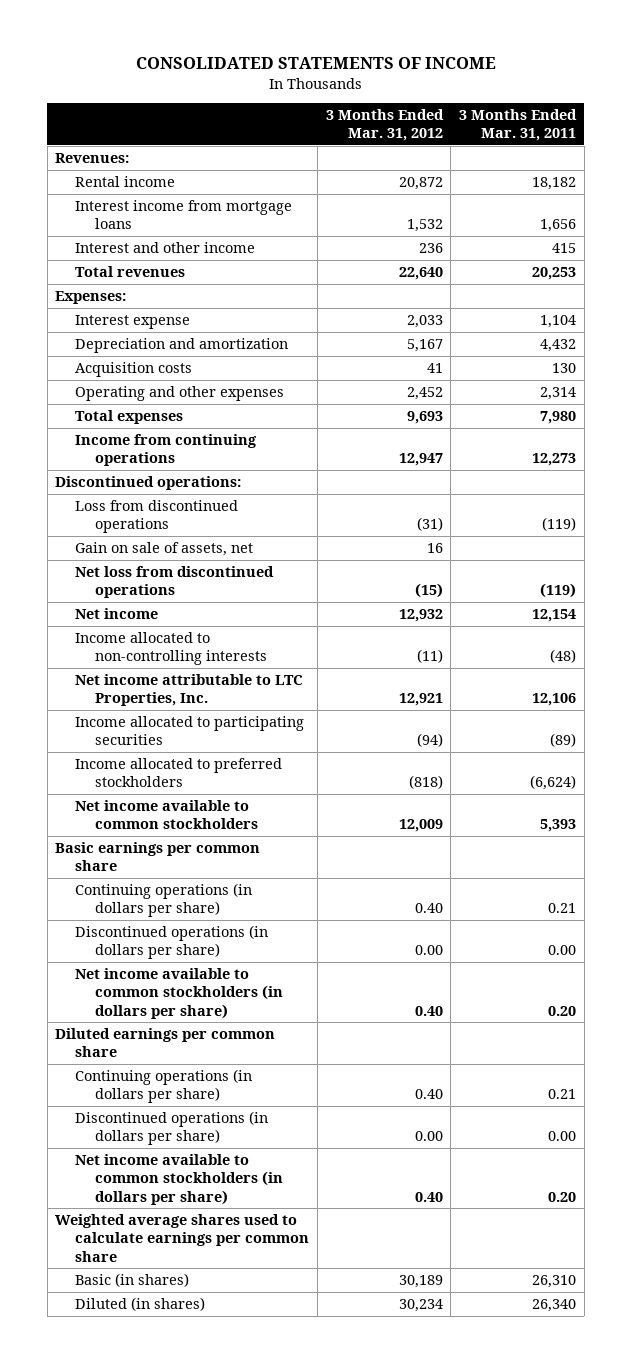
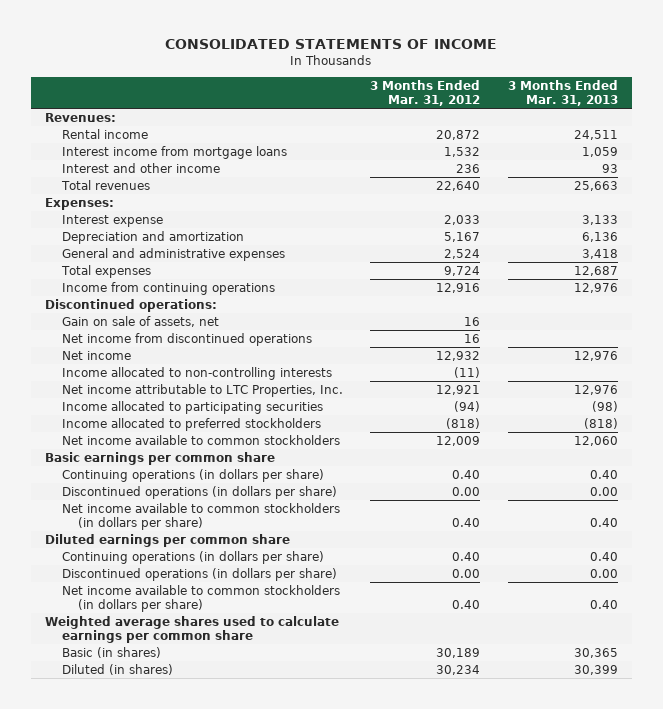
[459,108,578,142] 3 Months Ended Mar. 31, 2011 -> none
none -> [507,79,618,106] 3 Months Ended Mar. 31, 2013
[75,361,193,377] Acquisition costs -> none
[75,385,285,401] Operating and other expenses -> [61,247,285,261] General and administrative expenses
[406,386,443,400] 2,452 -> [444,248,481,259] 2,524
[406,410,443,424] 9,693 -> [444,265,481,276] 9,724
[398,453,443,467] 12,947 -> [436,282,481,293] 12,916
[75,499,239,534] Loss from discontinued operations -> none
[75,565,275,599] Net loss from discontinued operations -> [61,332,312,346] Net income from discontinued operations
[414,583,443,599] (15) -> [464,333,481,343] 16

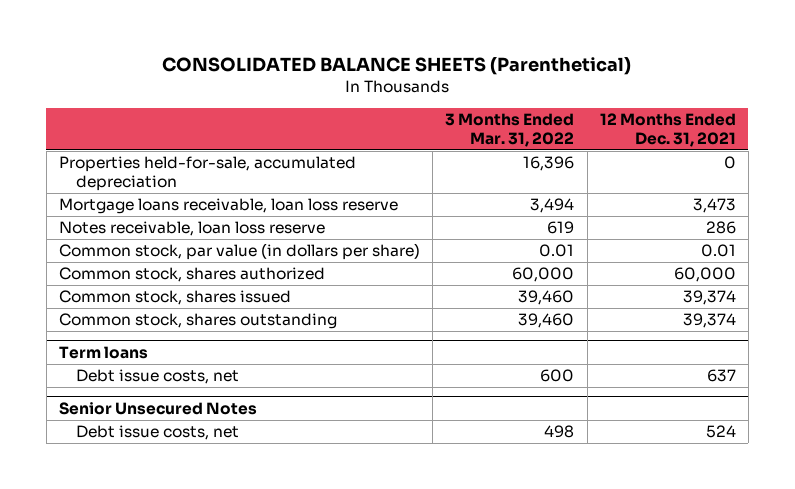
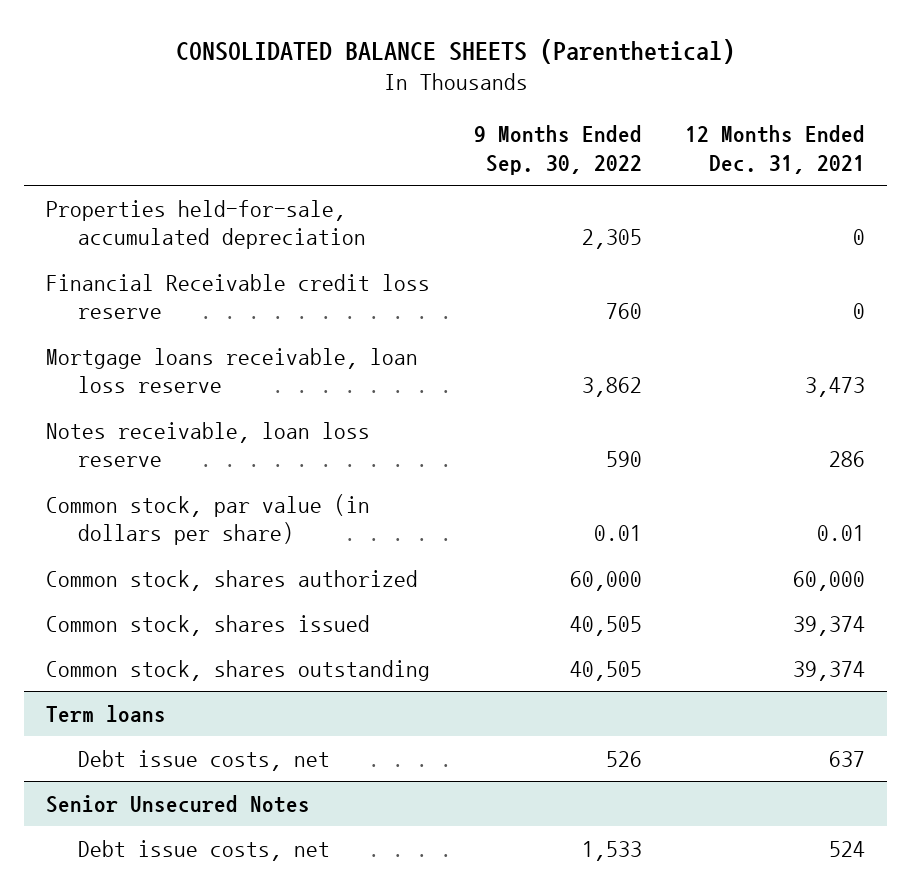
[445,112,575,147] 3 Months Ended Mar. 31, 2022 -> none
none -> [473,125,642,175] 9 Months Ended Sep. 30, 2022
none -> [45,273,430,320] Financial Receivable credit loss reserve

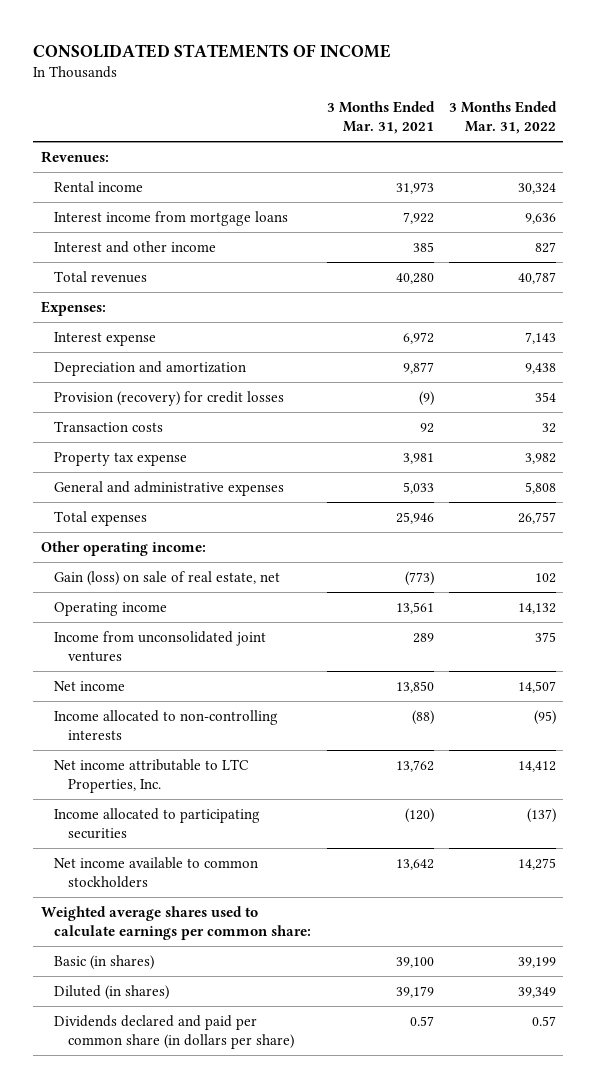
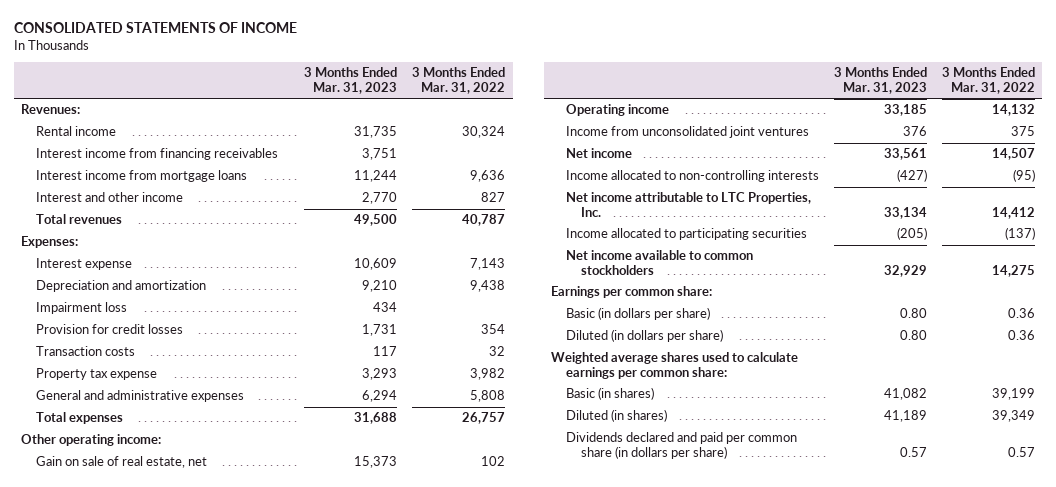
[326,101,435,135] 3 Months Ended Mar. 31, 2021 -> none
none -> [304,67,398,94] 3 Months Ended Mar. 31, 2023
none -> [36,148,279,161] Interest income from financing receivables
none -> [36,302,128,315] Impairment loss
[54,390,285,406] Provision (recovery) for credit losses -> [36,324,184,335] Provision for credit losses
[54,570,281,586] Gain (loss) on sale of real estate, net -> [36,456,208,469] Gain on sale of real estate, net
none -> [551,286,713,299] Earnings per common share:
none -> [565,307,710,321] Basic (in dollars per share)
none -> [565,329,723,343] Diluted (in dollars per share)

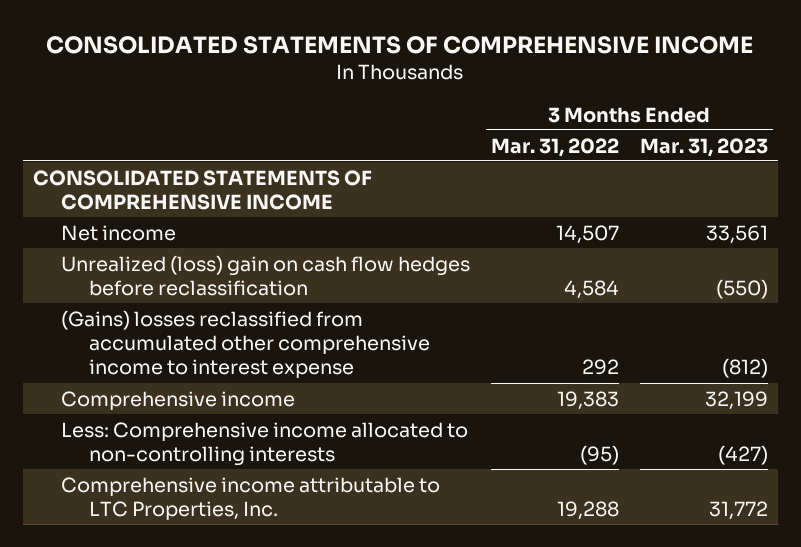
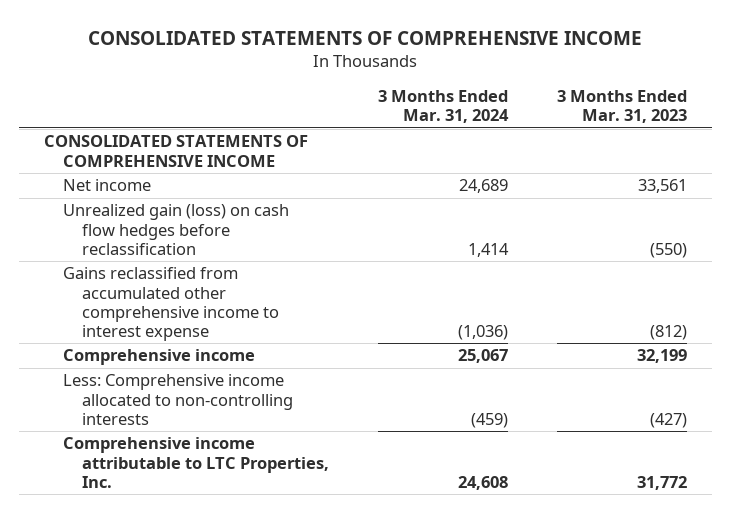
[490,137,619,157] Mar. 31, 2022 -> none
none -> [378,90,510,124] 3 Months Ended Mar. 31, 2024
[61,254,471,296] Unrealized (loss) gain on cash flow hedges before reclassification -> [62,204,289,255] Unrealized gain (loss) on cash flow hedges before reclassification
[61,309,431,379] (Gains) losses reclassified from accumulated other comprehensive income to interest expense -> [62,267,279,341] Gains reclassified from accumulated other comprehensive income to interest expense

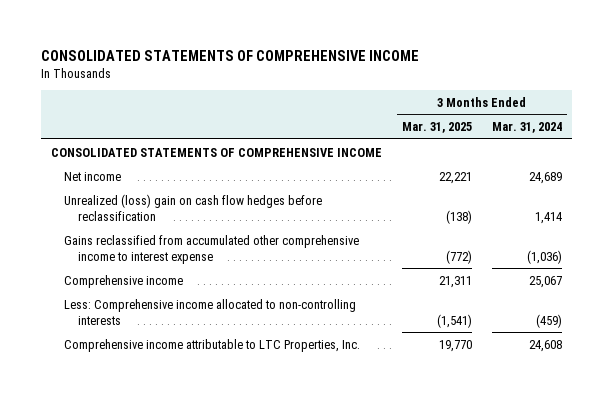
[557,90,688,124] 3 Months Ended Mar. 31, 2023 -> none
none -> [401,122,472,134] Mar. 31, 2025
[62,204,289,255] Unrealized gain (loss) on cash flow hedges before reclassification -> [64,193,323,221] Unrealized (loss) gain on cash flow hedges before reclassification

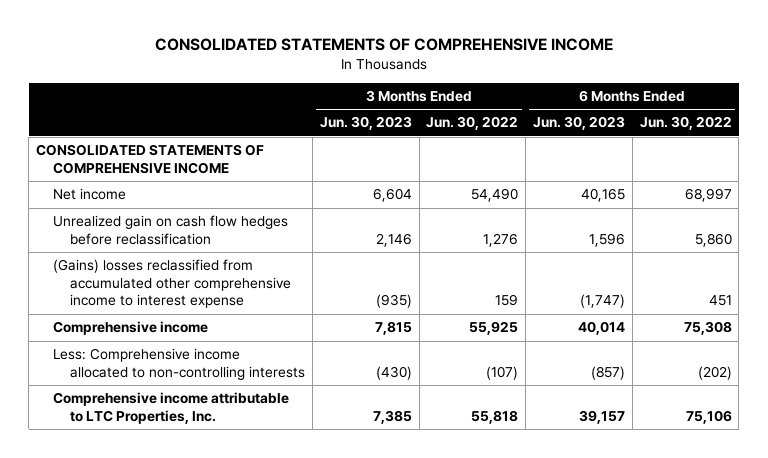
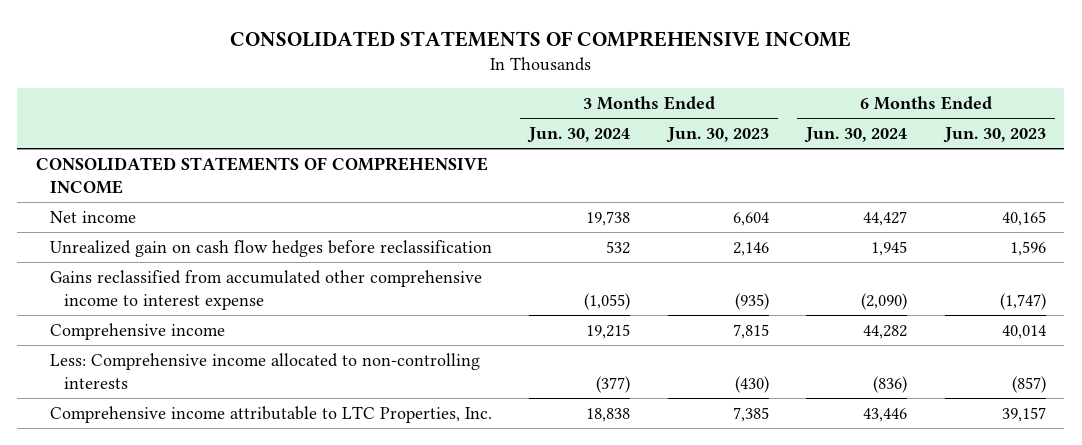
[426,116,519,131] Jun. 30, 2022 -> none
[639,116,732,131] Jun. 30, 2022 -> none
none -> [527,127,631,144] Jun. 30, 2024
none -> [804,127,908,144] Jun. 30, 2024
[53,259,292,309] (Gains) losses reclassified from accumulated other comprehensive income to interest expense -> [50,269,483,311] Gains reclassified from accumulated other comprehensive income to interest expense

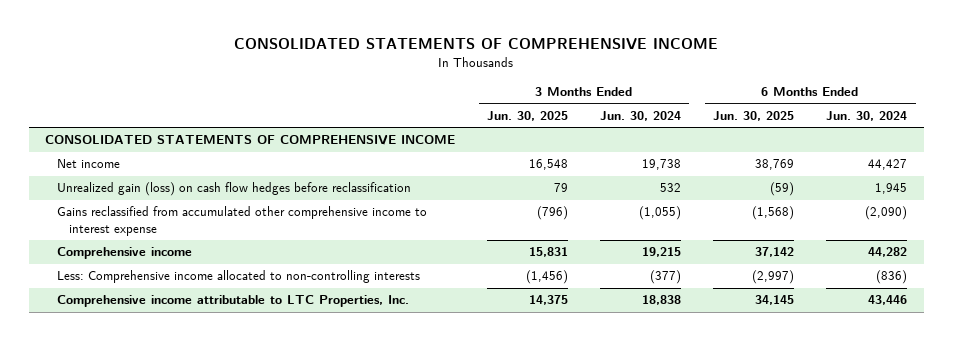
[665,127,769,144] Jun. 30, 2023 -> none
[942,127,1046,144] Jun. 30, 2023 -> none
none -> [487,111,569,122] Jun. 30, 2025
none -> [713,111,795,122] Jun. 30, 2025
[50,239,493,257] Unrealized gain on cash flow hedges before reclassification -> [56,182,411,197] Unrealized gain (loss) on cash flow hedges before reclassification

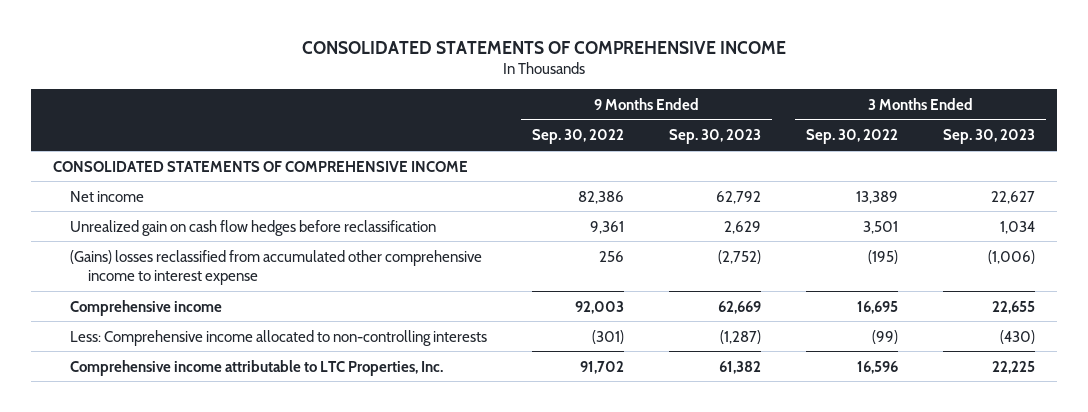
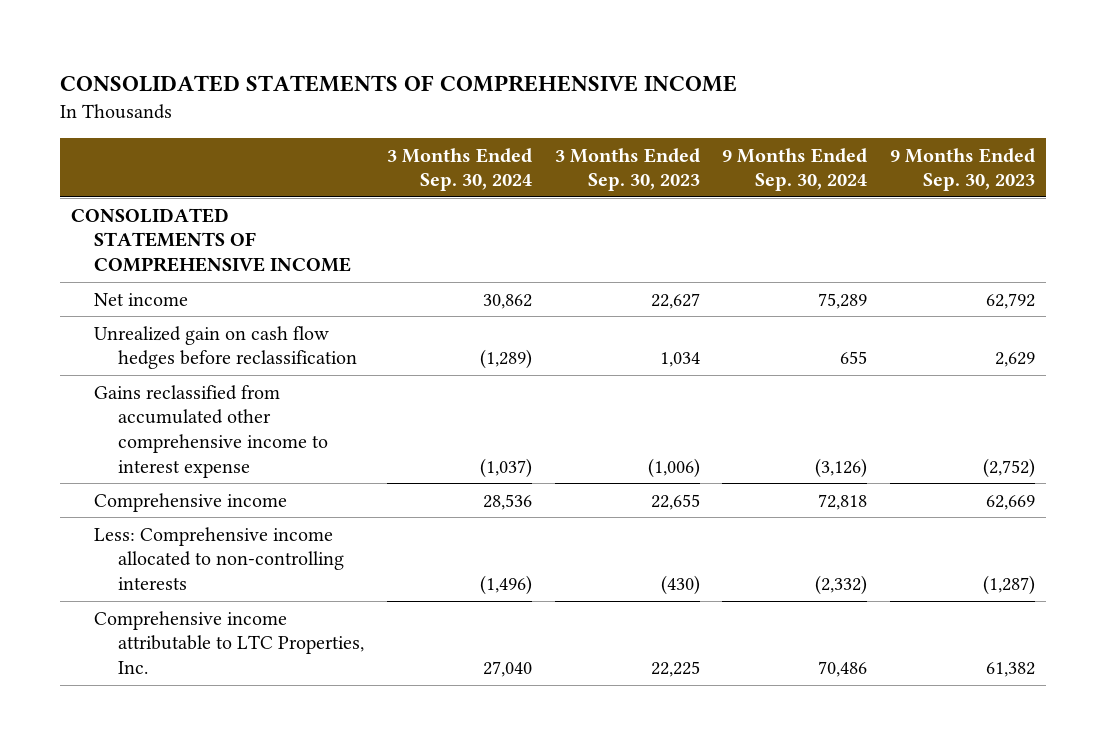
[532,129,625,145] Sep. 30, 2022 -> none
[806,129,899,145] Sep. 30, 2022 -> none
none -> [386,147,532,192] 3 Months Ended Sep. 30, 2024
none -> [722,147,868,192] 9 Months Ended Sep. 30, 2024
[70,249,483,285] (Gains) losses reclassified from accumulated other comprehensive income to interest expense -> [94,384,329,478] Gains reclassified from accumulated other comprehensive income to interest expense

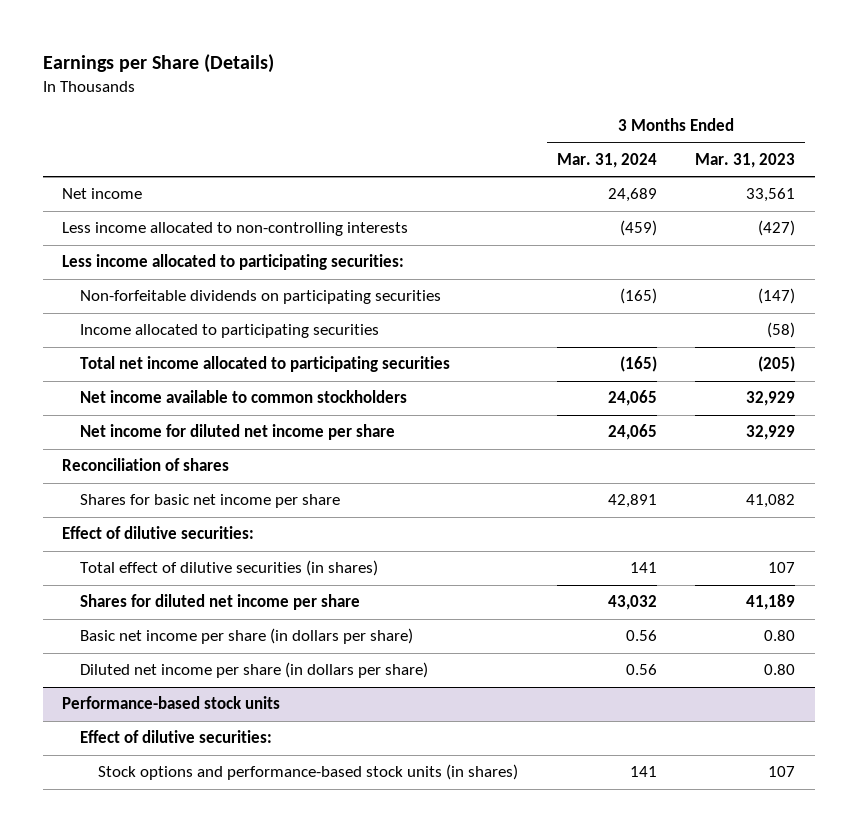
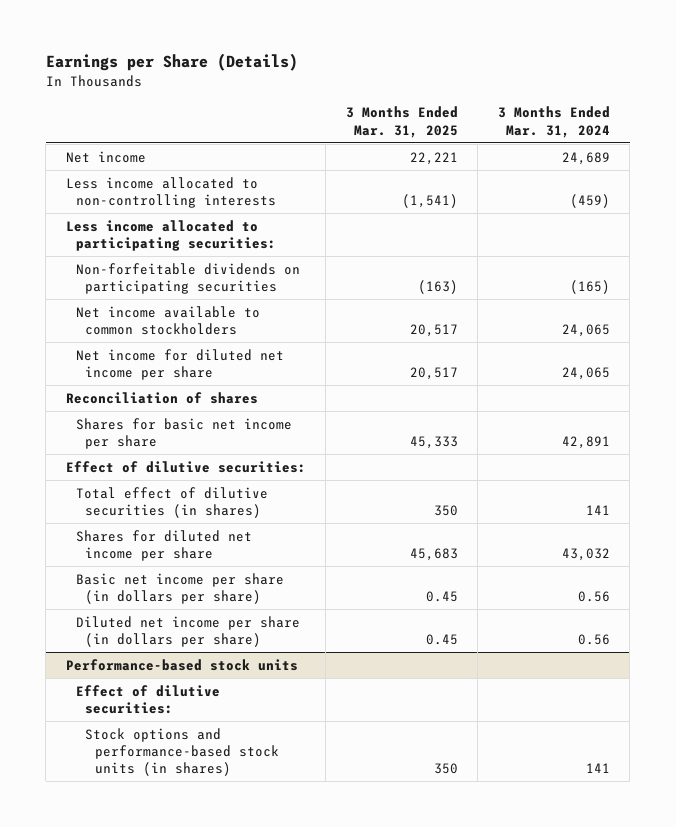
[695,152,796,168] Mar. 31, 2023 -> none
none -> [345,106,458,138] 3 Months Ended Mar. 31, 2025
[80,324,380,339] Income allocated to participating securities -> none
[80,356,451,373] Total net income allocated to participating securities -> none

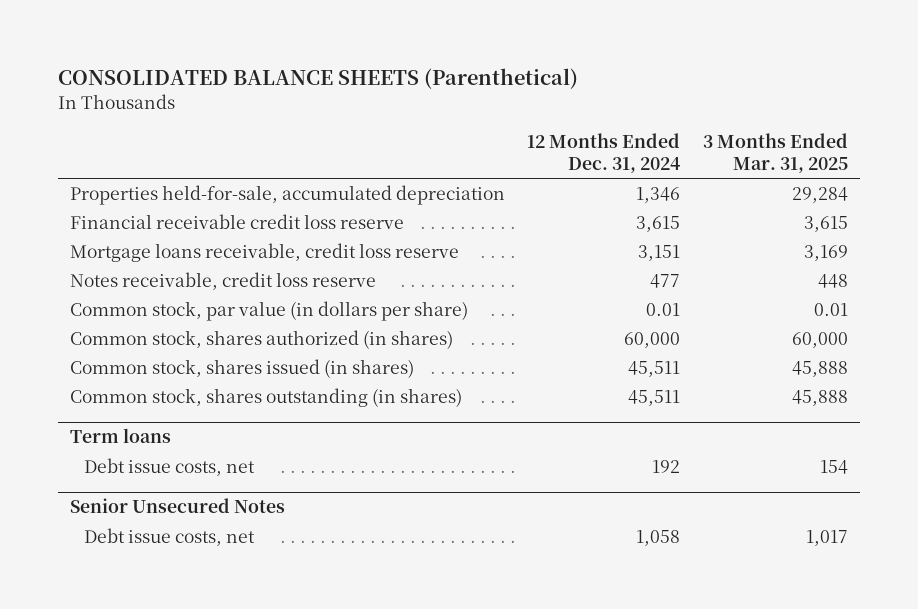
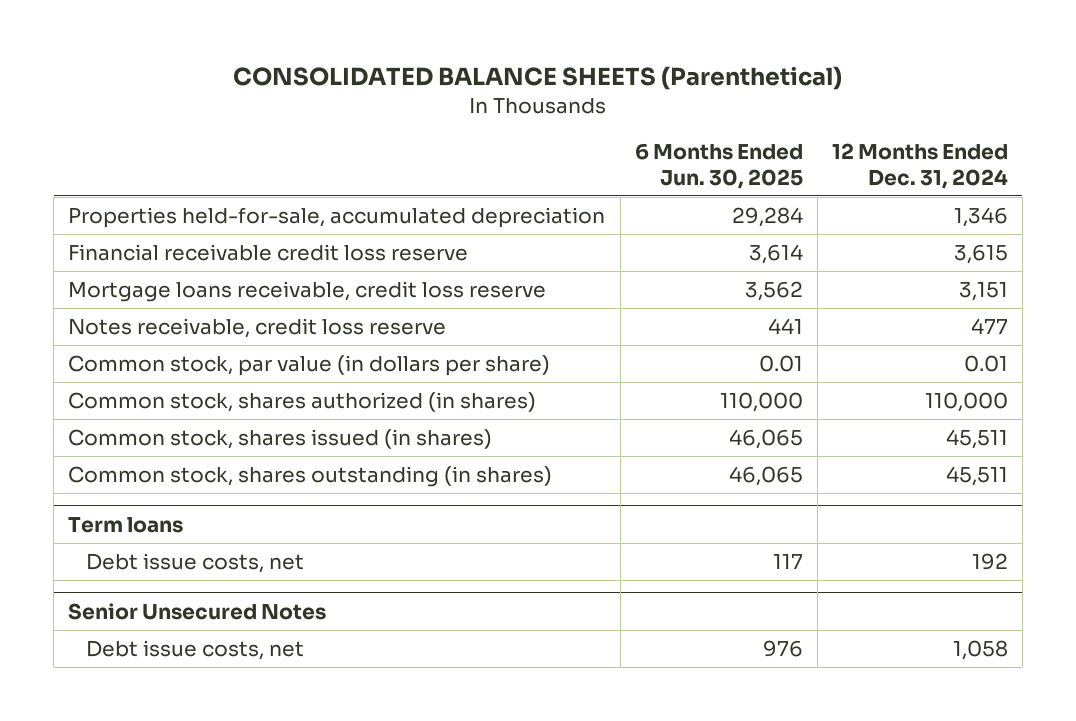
[703,132,849,173] 3 Months Ended Mar. 31, 2025 -> none
none -> [634,142,803,189] 6 Months Ended Jun. 30, 2025
[624,332,681,349] 60,000 -> [924,391,1008,412] 110,000

